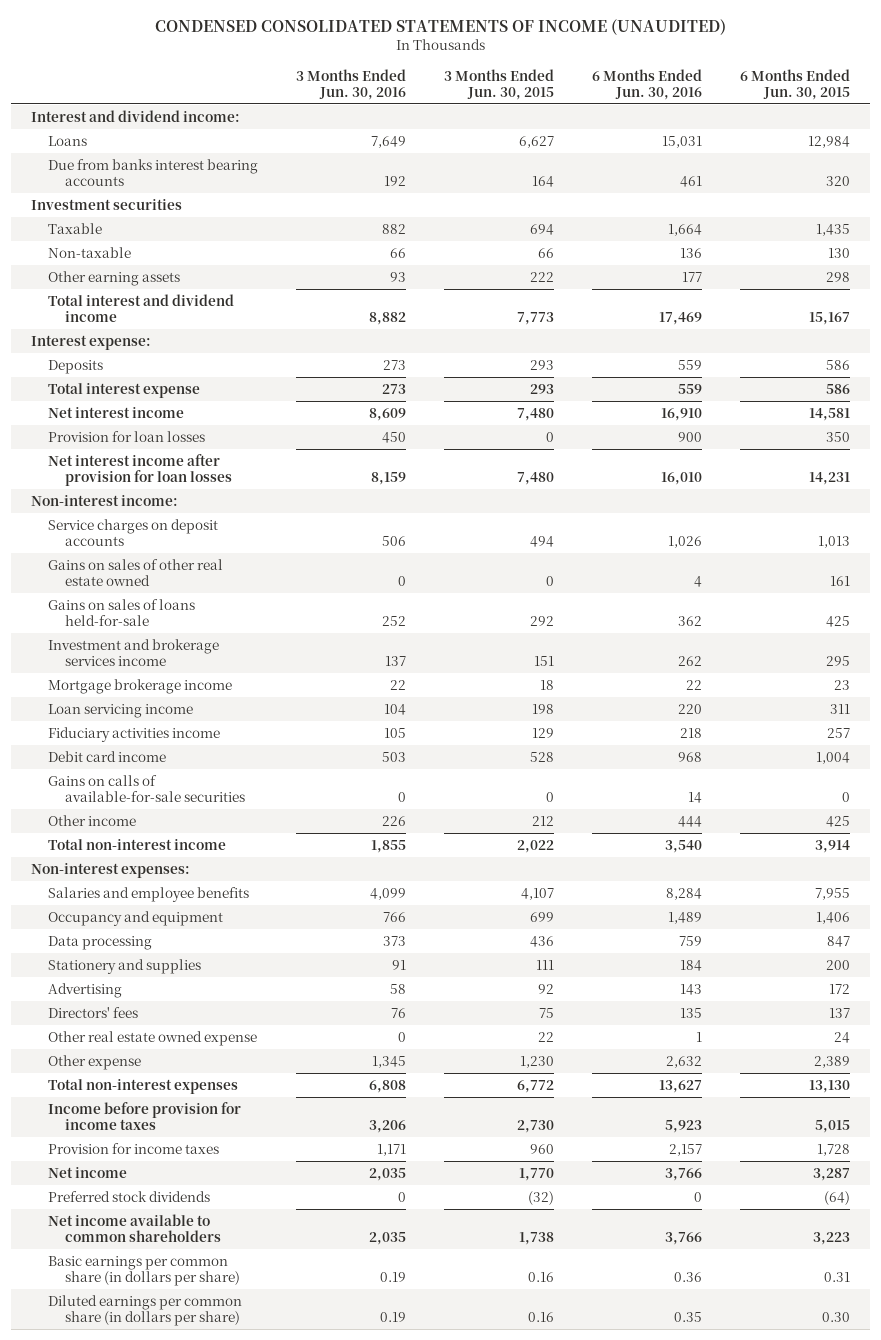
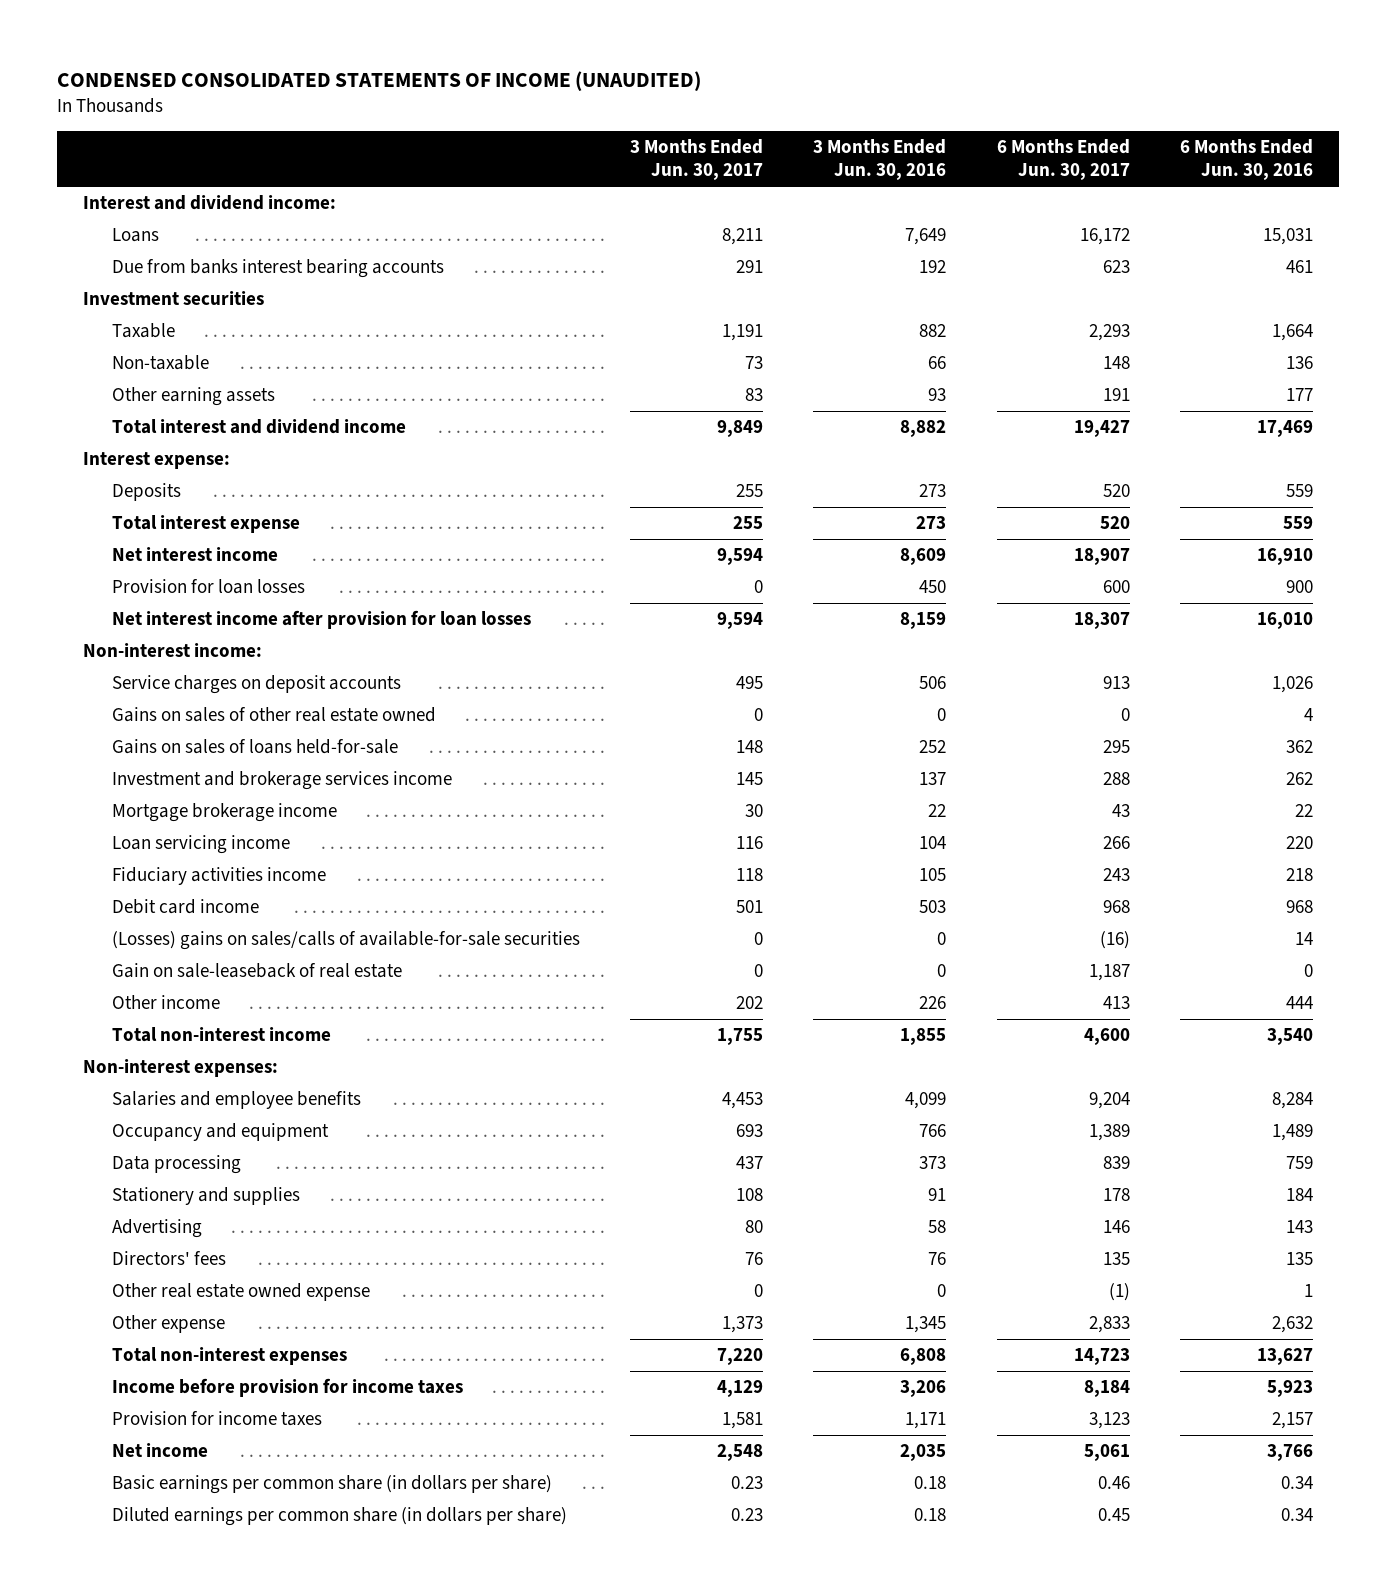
[444,68,555,100] 3 Months Ended Jun. 30, 2015 -> none
[740,68,851,100] 6 Months Ended Jun. 30, 2015 -> none
none -> [630,139,764,181] 3 Months Ended Jun. 30, 2017
none -> [996,139,1130,181] 6 Months Ended Jun. 30, 2017
[47,774,245,802] Gains on calls of available-for-sale securities -> [111,931,580,951] (Losses) gains on sales/calls of available-for-sale securities
none -> [111,963,402,979] Gain on sale-leaseback of real estate
[47,1190,210,1202] Preferred stock dividends -> none
[47,1213,221,1242] Net income available to common shareholders -> none
[379,1271,406,1282] 0.19 -> [914,1476,947,1490] 0.18
[674,1271,703,1282] 0.36 -> [1281,1476,1314,1490] 0.34
[379,1311,406,1322] 0.19 -> [914,1508,947,1522] 0.18
[674,1311,703,1322] 0.35 -> [1281,1508,1314,1522] 0.34

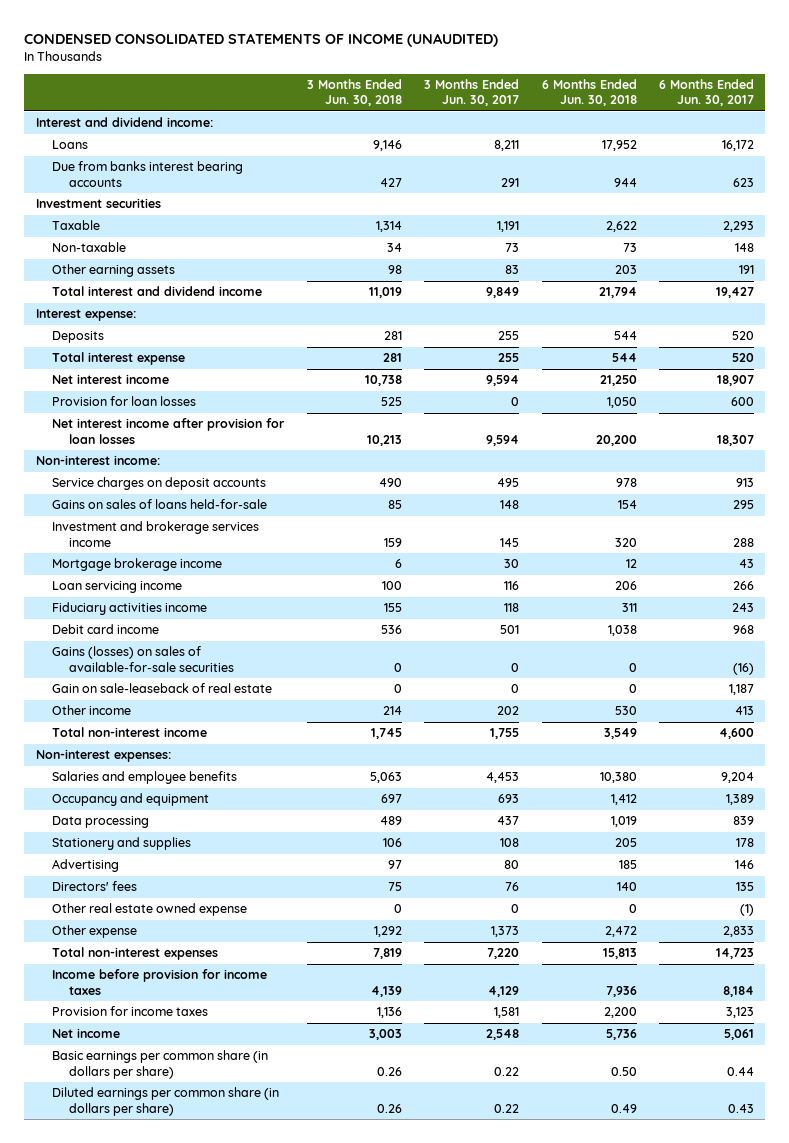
[813,139,947,181] 3 Months Ended Jun. 30, 2016 -> none
[1180,139,1314,181] 6 Months Ended Jun. 30, 2016 -> none
none -> [306,78,402,107] 3 Months Ended Jun. 30, 2018
none -> [541,78,637,107] 6 Months Ended Jun. 30, 2018
[111,707,436,723] Gains on sales of other real estate owned -> none
[111,931,580,951] (Losses) gains on sales/calls of available-for-sale securities -> [52,646,235,672] Gains (losses) on sales of available-for-sale securities
[731,1476,764,1490] 0.23 -> [494,1066,520,1076] 0.22
[1097,1476,1130,1490] 0.46 -> [726,1066,754,1076] 0.44
[731,1508,764,1522] 0.23 -> [494,1103,520,1113] 0.22
[1097,1508,1130,1522] 0.45 -> [727,1103,754,1113] 0.43

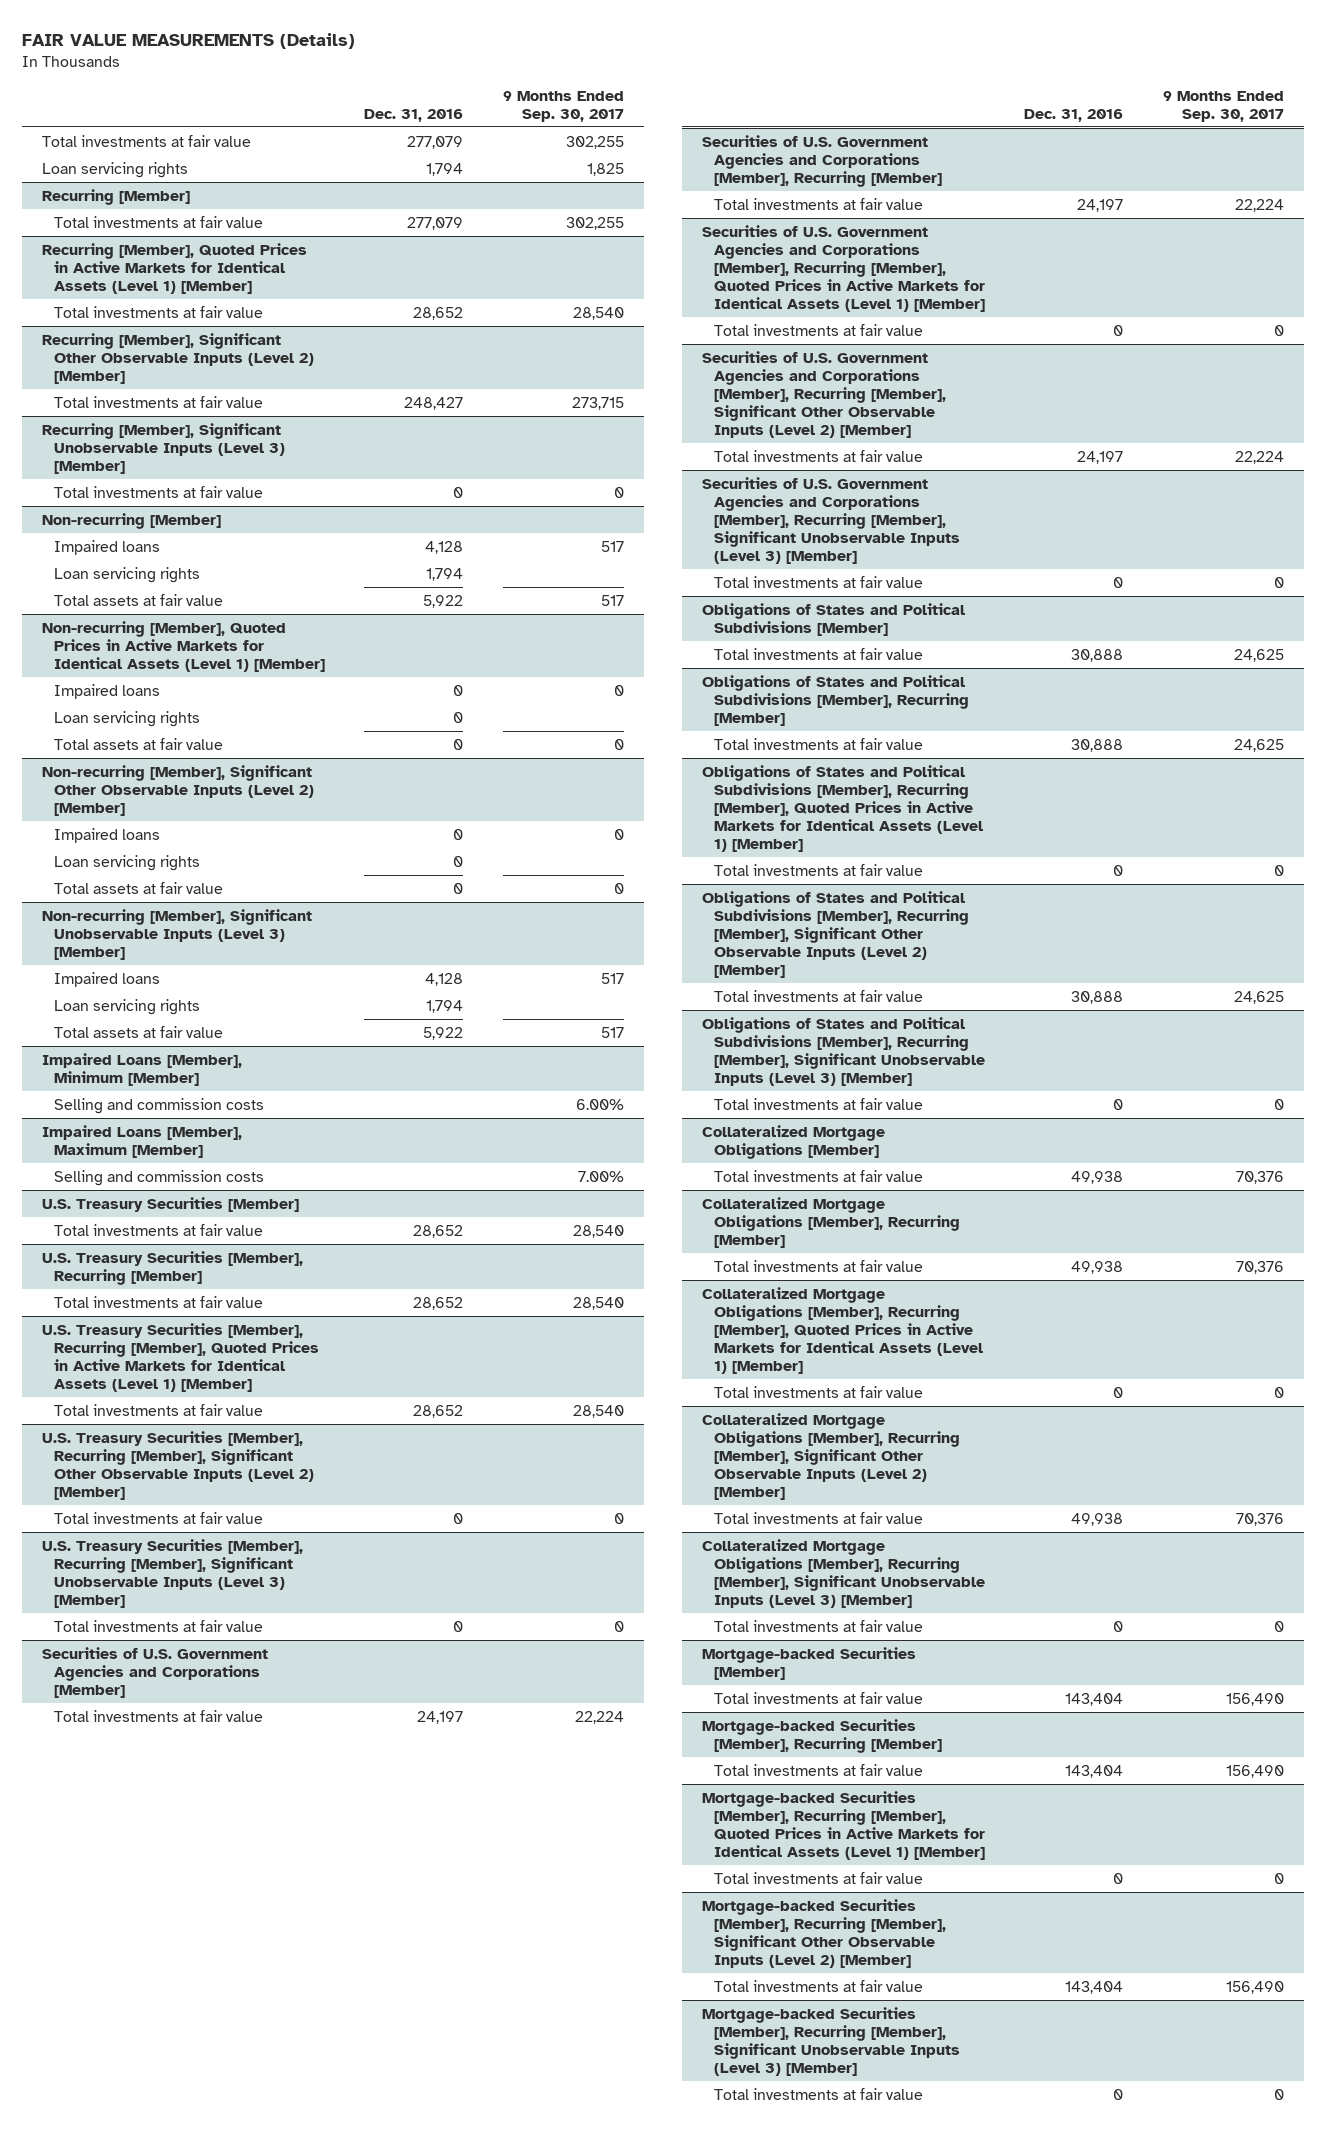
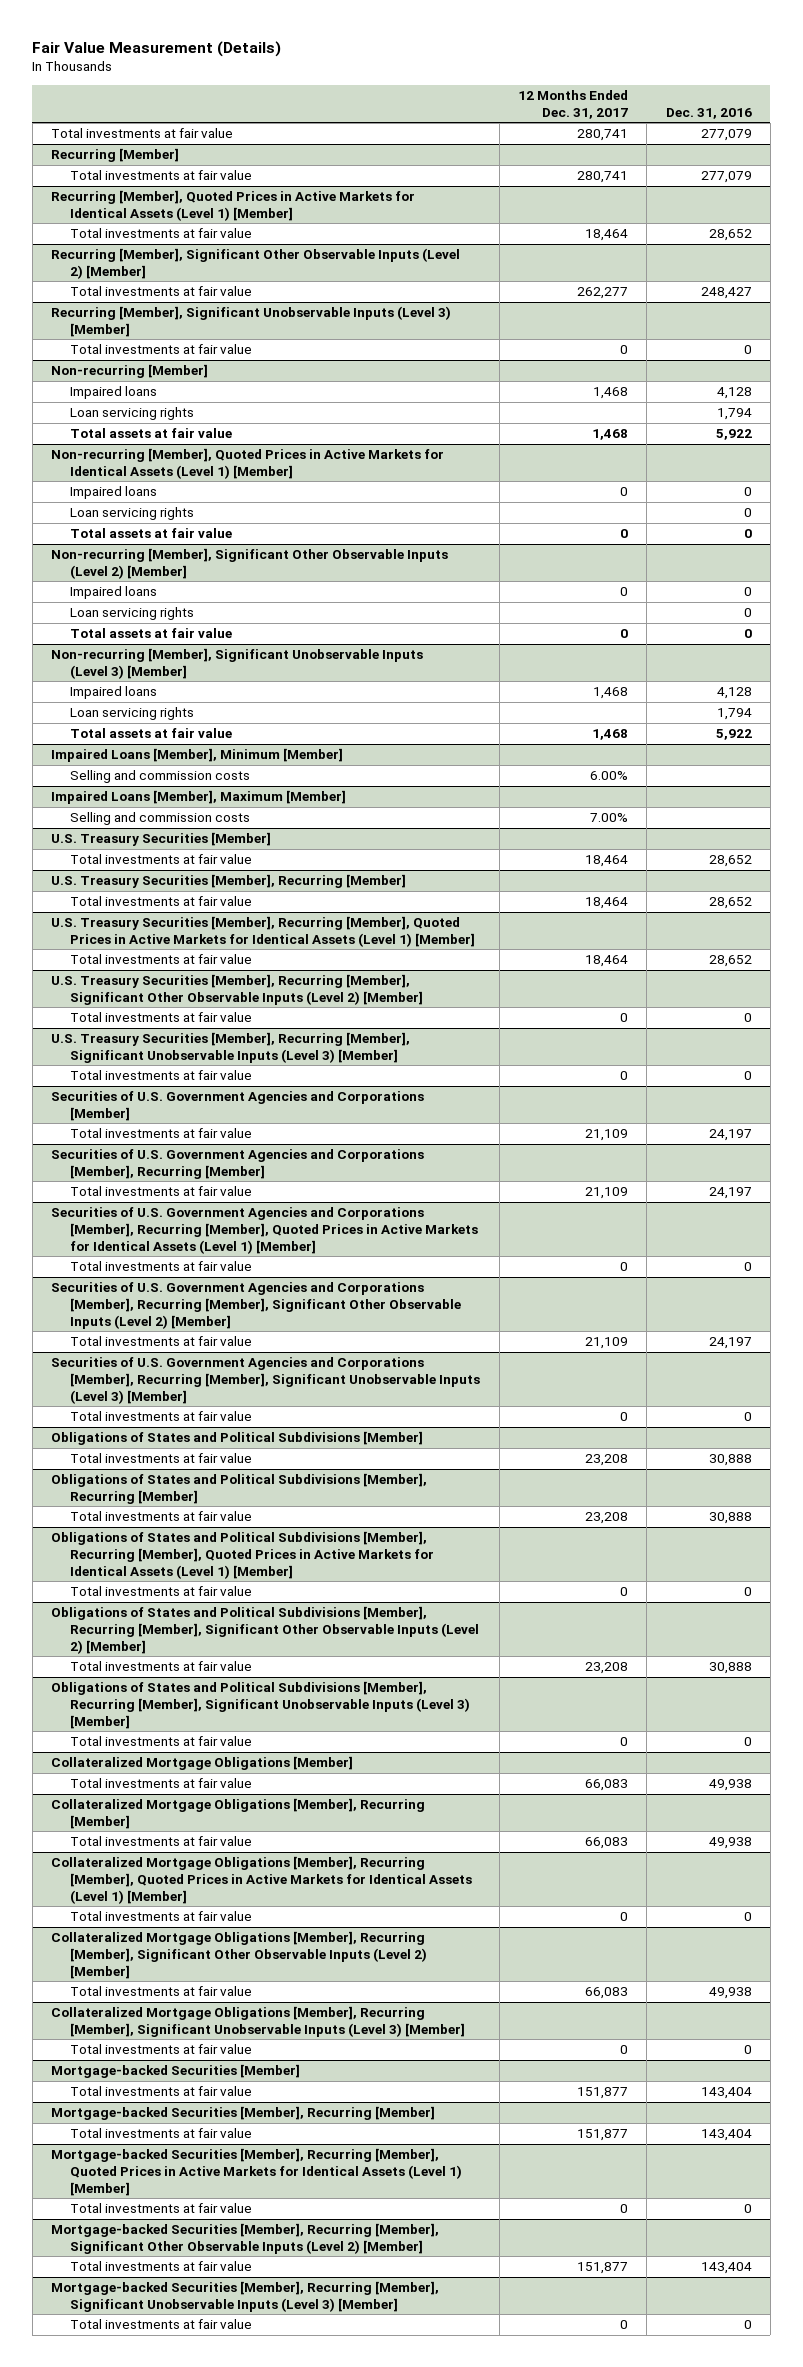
[22,33,356,50] FAIR VALUE MEASUREMENTS (Details) -> [32,41,282,58] Fair Value Measurement (Details)
[503,90,625,122] 9 Months Ended Sep. 30, 2017 -> none
none -> [518,90,629,119] 12 Months Ended Dec. 31, 2017
[42,161,189,178] Loan servicing rights -> none

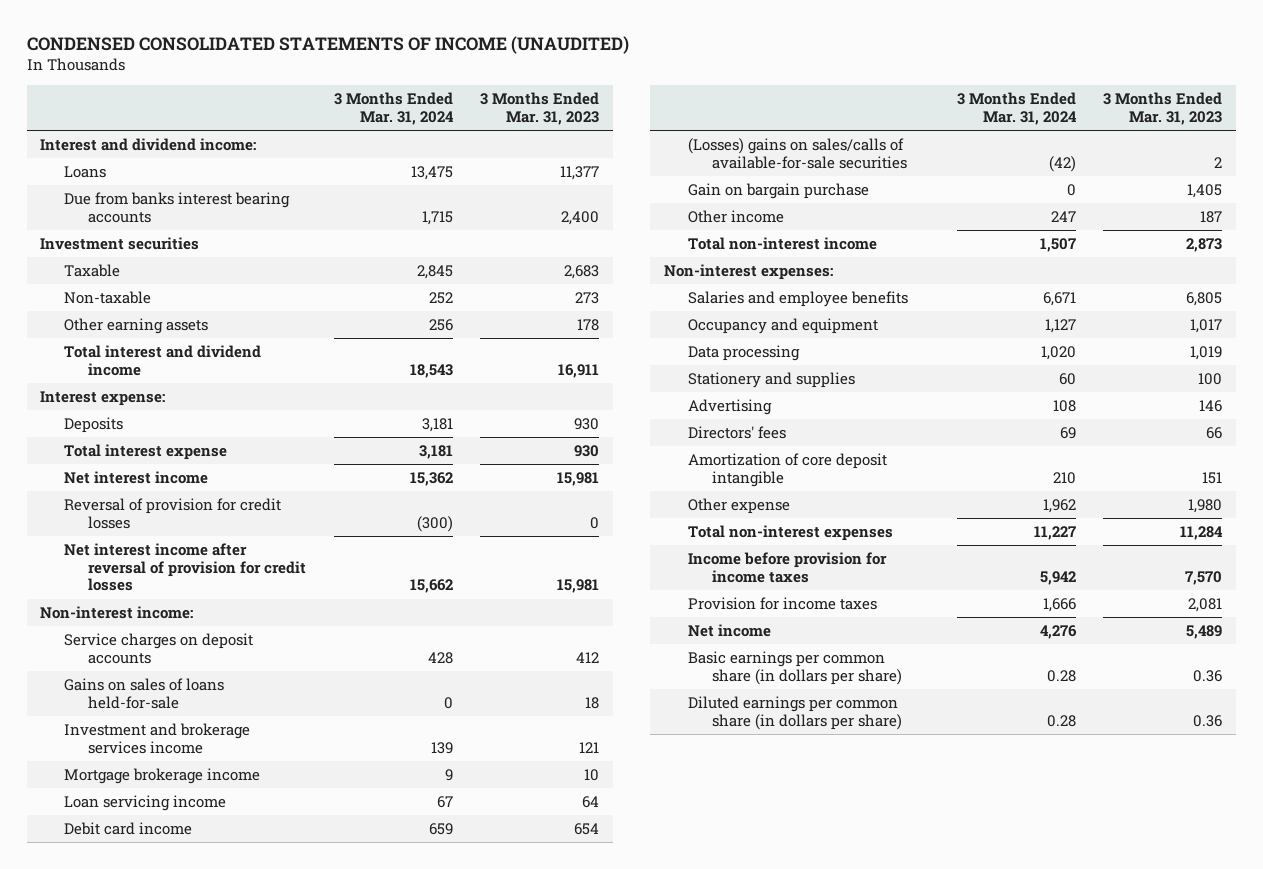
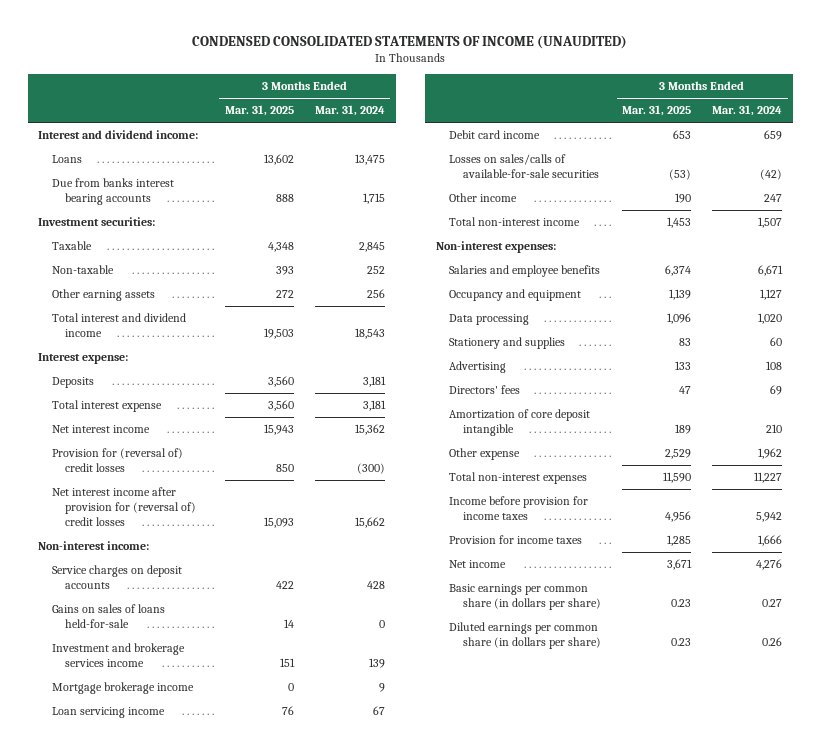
[479,92,599,125] 3 Months Ended Mar. 31, 2023 -> none
none -> [224,105,294,117] Mar. 31, 2025
[40,237,200,251] Investment securities -> [38,217,156,227] Investment securities:
[64,498,282,529] Reversal of provision for credit losses -> [51,448,183,472] Provision for (reversal of) credit losses
[64,543,307,592] Net interest income after reversal of provision for credit losses -> [51,487,197,526] Net interest income after provision for (reversal of) credit losses
[687,183,869,200] Gain on bargain purchase -> none
[687,138,907,169] (Losses) gains on sales/calls of available-for-sale securities -> [449,154,599,178] Losses on sales/calls of available-for-sale securities
[1047,669,1077,682] 0.28 -> [762,598,783,607] 0.27
[1047,714,1077,727] 0.28 -> [762,636,783,646] 0.26

